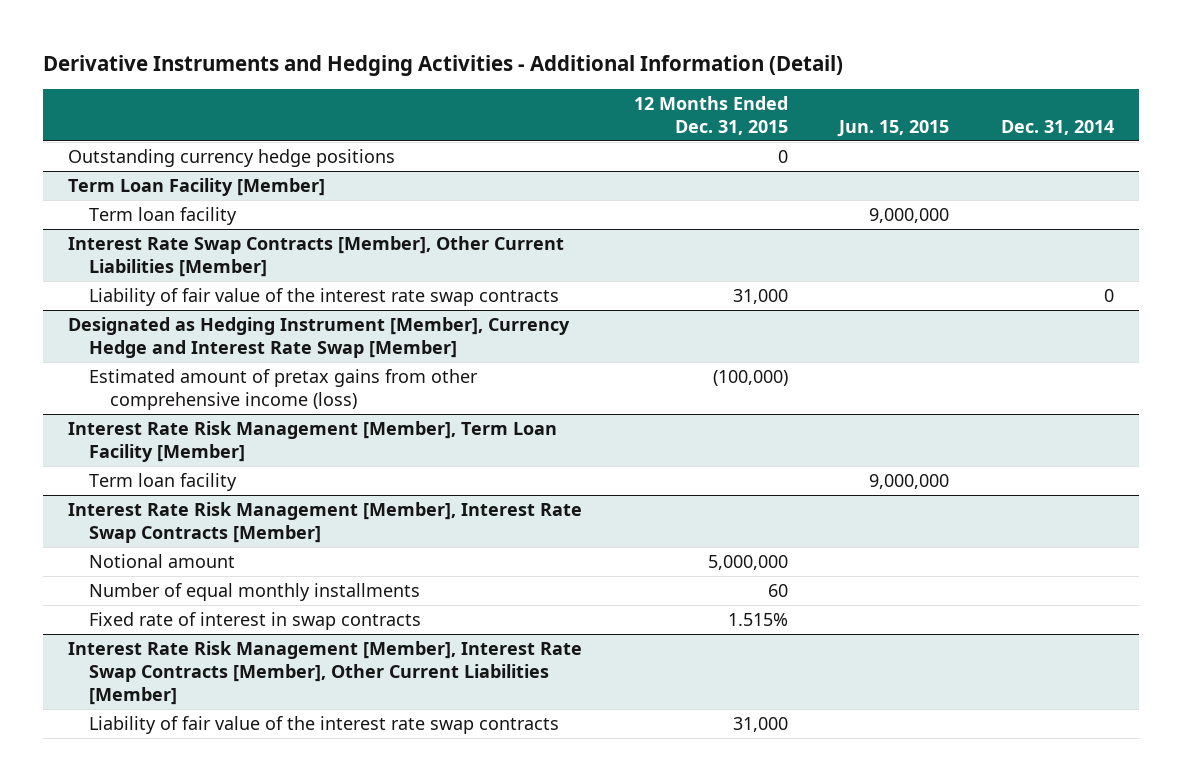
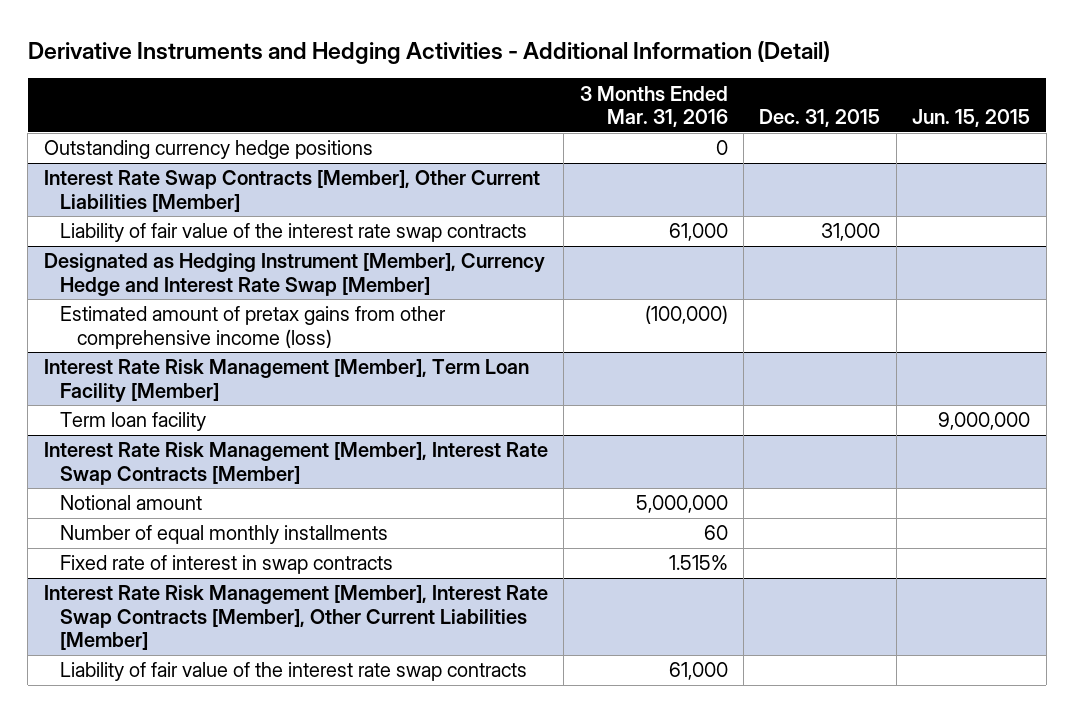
[633,95,788,135] 12 Months Ended Dec. 31, 2015 -> none
[1000,119,1114,135] Dec. 31, 2014 -> none
none -> [579,85,728,127] 3 Months Ended Mar. 31, 2016
none -> [759,108,881,127] Dec. 31, 2015
[68,177,326,196] Term Loan Facility [Member] -> none
[89,206,238,225] Term loan facility -> none

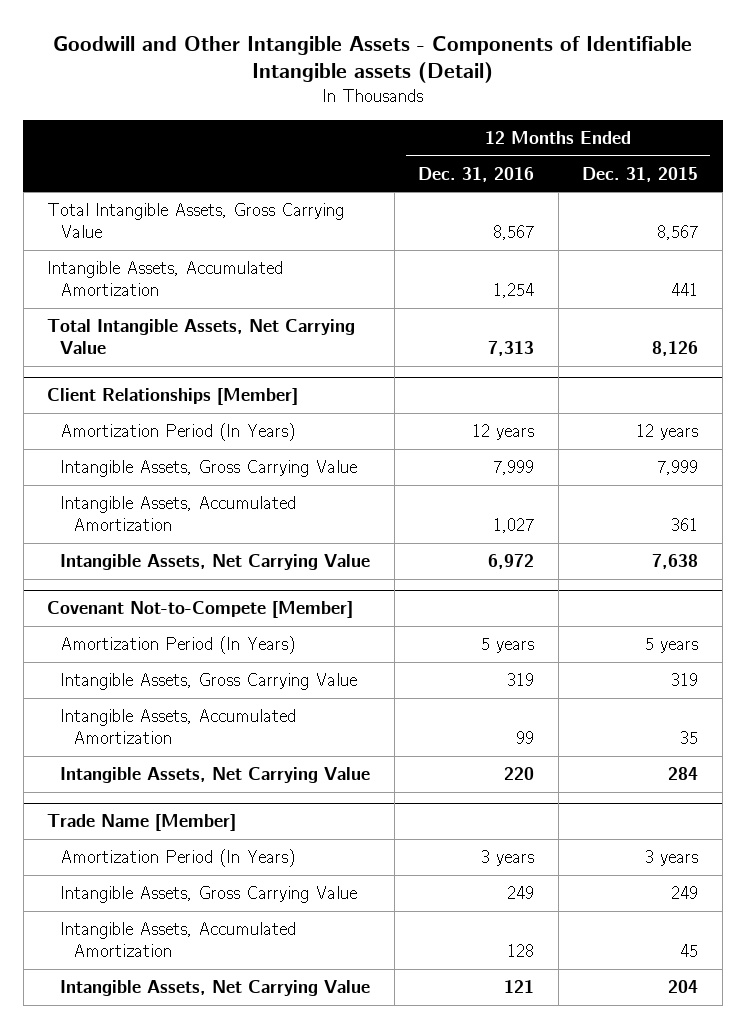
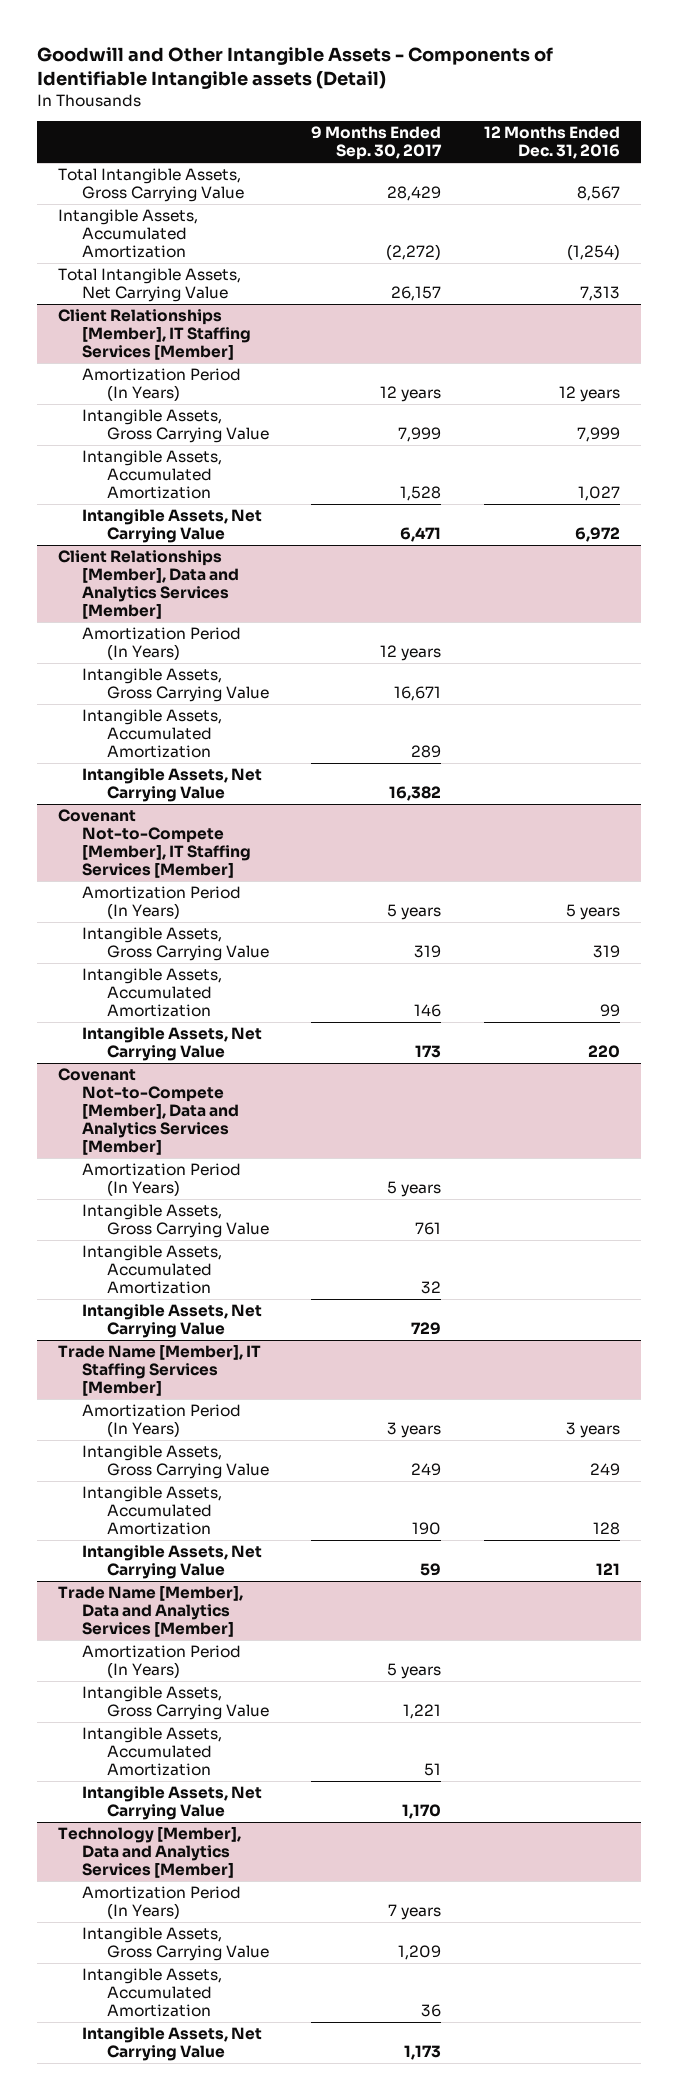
[582,166,699,182] Dec. 31, 2015 -> none
none -> [311,126,443,161] 9 Months Ended Sep. 30, 2017
[493,283,535,299] 1,254 -> [566,244,620,261] (1,254)
[47,388,299,406] Client Relationships [Member] -> [57,309,252,361] Client Relationships [Member], IT Staffing Services [Member]
none -> [57,550,240,620] Client Relationships [Member], Data and Analytics Services [Member]
none -> [82,627,242,661] Amortization Period (In Years)
none -> [82,668,270,703] Intangible Assets, Gross Carrying Value
none -> [82,709,223,759] Intangible Assets, Accumulated Amortization
none -> [82,768,263,803] Intangible Assets, Net Carrying Value
[47,601,354,619] Covenant Not-to-Compete [Member] -> [57,809,252,879] Covenant Not-to-Compete [Member], IT Staffing Services [Member]
none -> [57,1068,240,1156] Covenant Not-to-Compete [Member], Data and Analytics Services [Member]
none -> [82,1163,242,1197] Amortization Period (In Years)
none -> [82,1204,270,1239] Intangible Assets, Gross Carrying Value
none -> [82,1245,223,1295] Intangible Assets, Accumulated Amortization
none -> [82,1304,263,1339] Intangible Assets, Net Carrying Value
[47,814,237,832] Trade Name [Member] -> [57,1344,261,1397] Trade Name [Member], IT Staffing Services [Member]
none -> [57,1585,243,1638] Trade Name [Member], Data and Analytics Services [Member]
none -> [82,1645,242,1679] Amortization Period (In Years)
none -> [82,1686,270,1721] Intangible Assets, Gross Carrying Value
none -> [82,1727,223,1777] Intangible Assets, Accumulated Amortization
none -> [82,1786,263,1821] Intangible Assets, Net Carrying Value
none -> [57,1826,241,1879] Technology [Member], Data and Analytics Services [Member]
none -> [82,1886,242,1920] Amortization Period (In Years)
none -> [82,1927,270,1962] Intangible Assets, Gross Carrying Value
none -> [82,1968,223,2018] Intangible Assets, Accumulated Amortization
none -> [82,2027,263,2062] Intangible Assets, Net Carrying Value

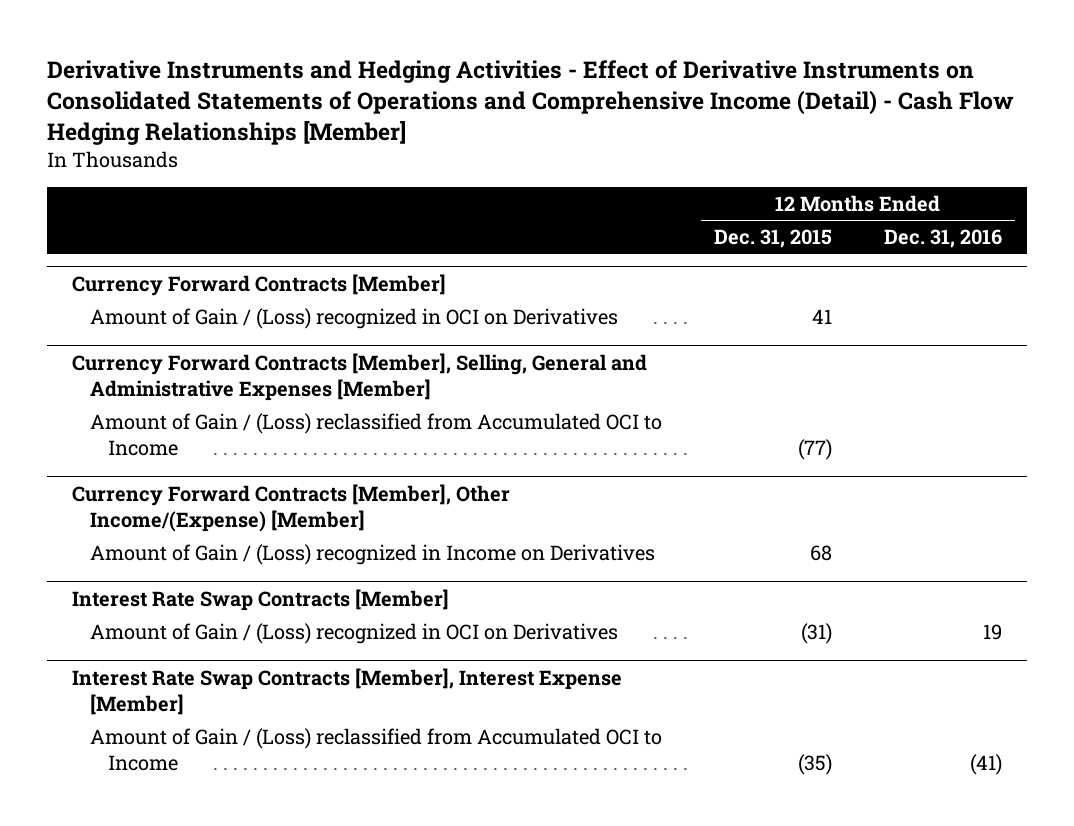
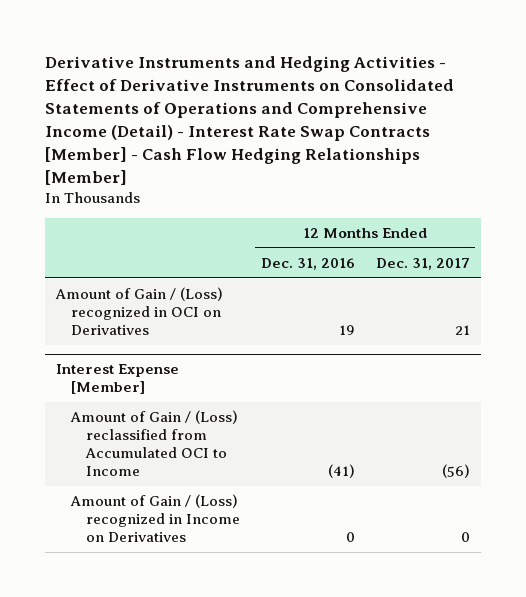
[46,59,1014,146] Derivative Instruments and Hedging Activities - Effect of Derivative Instruments on Consolidated Statements of Operations and Comprehensive Income (Detail) - Cash Flow Hedging Relationships [Member] -> [45,56,455,186] Derivative Instruments and Hedging Activities - Effect of Derivative Instruments on Consolidated Statements of Operations and Comprehensive Income (Detail) - Interest Rate Swap Contracts [Member] - Cash Flow Hedging Relationships [Member]
[713,229,832,249] Dec. 31, 2015 -> none
none -> [376,257,471,270] Dec. 31, 2017
[72,273,447,296] Currency Forward Contracts [Member] -> none
[90,307,619,329] Amount of Gain / (Loss) recognized in OCI on Derivatives -> none
[72,352,648,401] Currency Forward Contracts [Member], Selling, General and Administrative Expenses [Member] -> none
[90,412,663,456] Amount of Gain / (Loss) reclassified from Accumulated OCI to Income -> none
[72,483,511,532] Currency Forward Contracts [Member], Other Income/(Expense) [Member] -> none
[90,543,656,565] Amount of Gain / (Loss) recognized in Income on Derivatives -> none
[72,667,623,715] Interest Rate Swap Contracts [Member], Interest Expense [Member] -> none
[90,727,663,771] Amount of Gain / (Loss) reclassified from Accumulated OCI to Income -> none
none -> [54,287,223,336] Amount of Gain / (Loss) recognized in OCI on Derivatives
[72,588,450,611] Interest Rate Swap Contracts [Member] -> [55,364,179,395] Interest Expense [Member]
none -> [69,410,238,477] Amount of Gain / (Loss) reclassified from Accumulated OCI to Income
[90,622,619,644] Amount of Gain / (Loss) recognized in OCI on Derivatives -> [69,494,240,543] Amount of Gain / (Loss) recognized in Income on Derivatives
[982,623,1002,640] 19 -> [345,532,355,543] 0

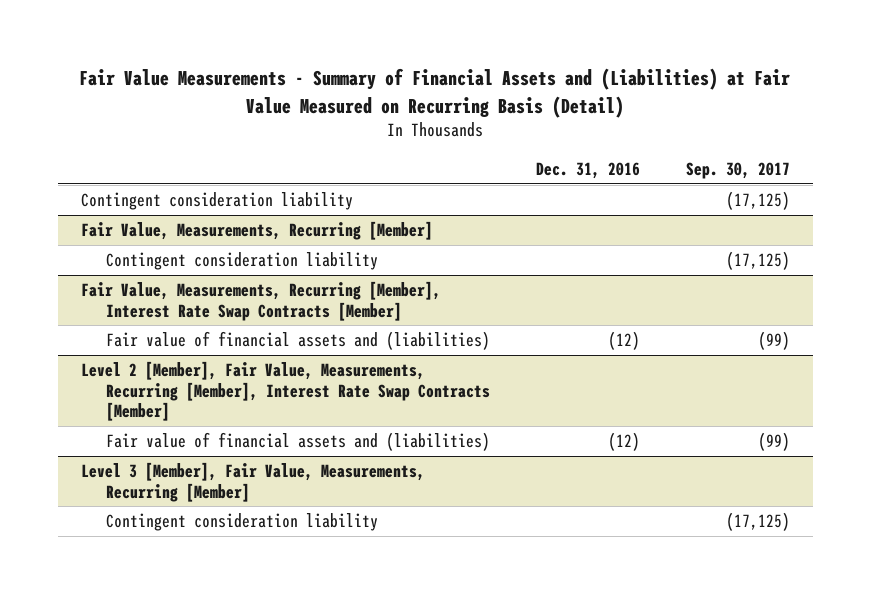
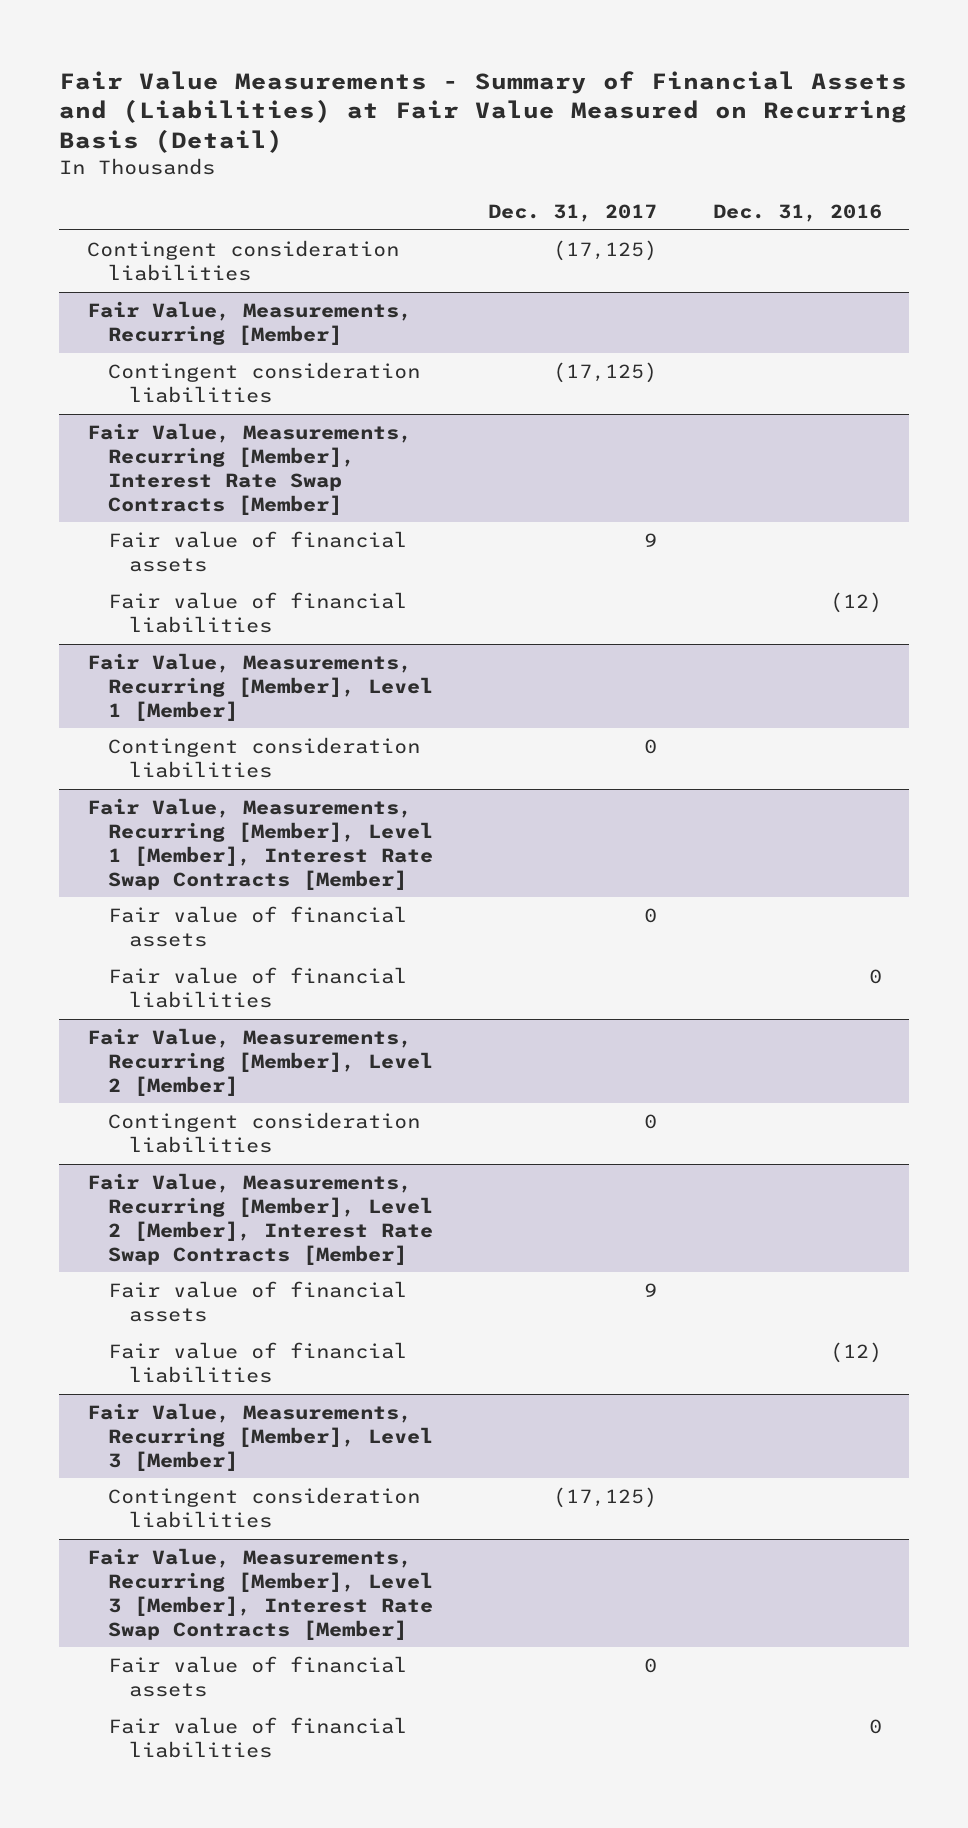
[685,161,790,179] Sep. 30, 2017 -> none
none -> [488,203,658,222] Dec. 31, 2017
[80,192,353,211] Contingent consideration liability -> [86,240,399,281] Contingent consideration liabilities
[105,252,378,271] Contingent consideration liability -> [107,362,420,403] Contingent consideration liabilities
none -> [107,531,407,572] Fair value of financial assets
[105,331,490,351] Fair value of financial assets and (liabilities) -> [107,592,407,633] Fair value of financial liabilities
none -> [86,653,433,721] Fair Value, Measurements, Recurring [Member], Level 1 [Member]
none -> [107,737,420,778] Contingent consideration liabilities
none -> [86,798,433,890] Fair Value, Measurements, Recurring [Member], Level 1 [Member], Interest Rate Swap Contracts [Member]
none -> [107,906,407,947] Fair value of financial assets
none -> [107,967,407,1008] Fair value of financial liabilities
none -> [86,1028,433,1096] Fair Value, Measurements, Recurring [Member], Level 2 [Member]
none -> [107,1112,420,1153] Contingent consideration liabilities
[80,361,490,421] Level 2 [Member], Fair Value, Measurements, Recurring [Member], Interest Rate Swap Contracts [Member] -> [86,1173,433,1265] Fair Value, Measurements, Recurring [Member], Level 2 [Member], Interest Rate Swap Contracts [Member]
none -> [107,1281,407,1322] Fair value of financial assets
[105,432,490,452] Fair value of financial assets and (liabilities) -> [107,1342,407,1383] Fair value of financial liabilities
[80,462,425,502] Level 3 [Member], Fair Value, Measurements, Recurring [Member] -> [86,1403,433,1471] Fair Value, Measurements, Recurring [Member], Level 3 [Member]
[105,513,378,532] Contingent consideration liability -> [107,1487,420,1528] Contingent consideration liabilities
none -> [86,1548,433,1640] Fair Value, Measurements, Recurring [Member], Level 3 [Member], Interest Rate Swap Contracts [Member]
none -> [107,1656,407,1697] Fair value of financial assets
none -> [107,1717,407,1758] Fair value of financial liabilities

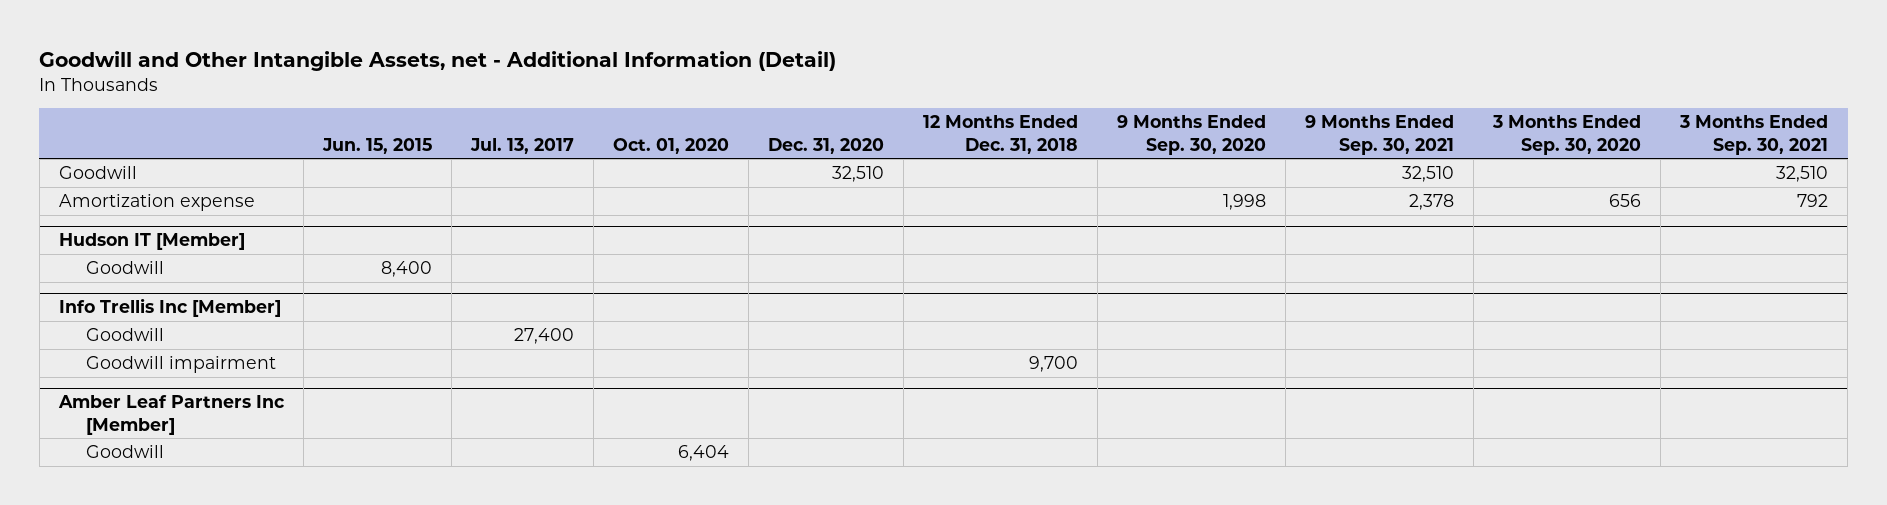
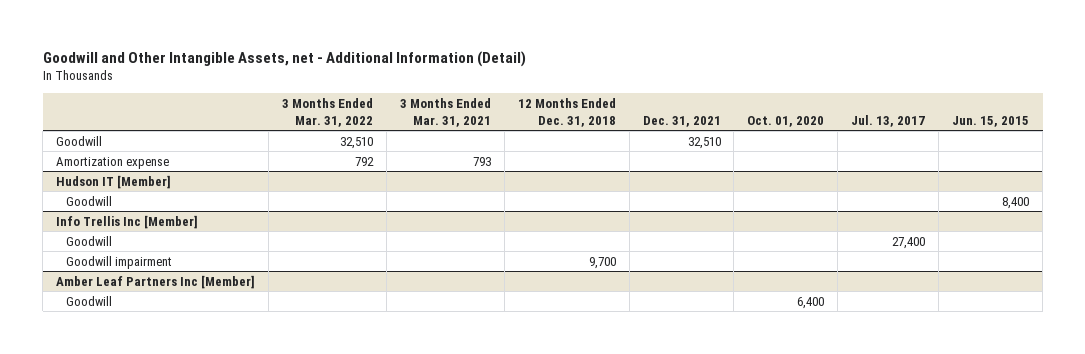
[767,137,884,154] Dec. 31, 2020 -> none
[1116,115,1266,155] 9 Months Ended Sep. 30, 2020 -> none
[1304,115,1454,155] 9 Months Ended Sep. 30, 2021 -> none
[1491,115,1641,155] 3 Months Ended Sep. 30, 2020 -> none
[1679,115,1829,155] 3 Months Ended Sep. 30, 2021 -> none
none -> [281,98,373,127] 3 Months Ended Mar. 31, 2022
none -> [399,98,491,127] 3 Months Ended Mar. 31, 2021
none -> [642,115,721,127] Dec. 31, 2021
[677,444,729,461] 6,404 -> [797,296,825,309] 6,400

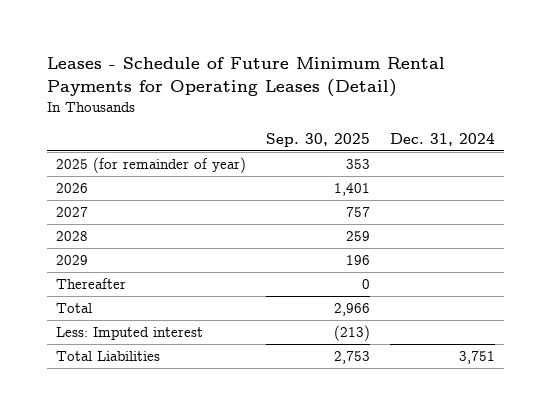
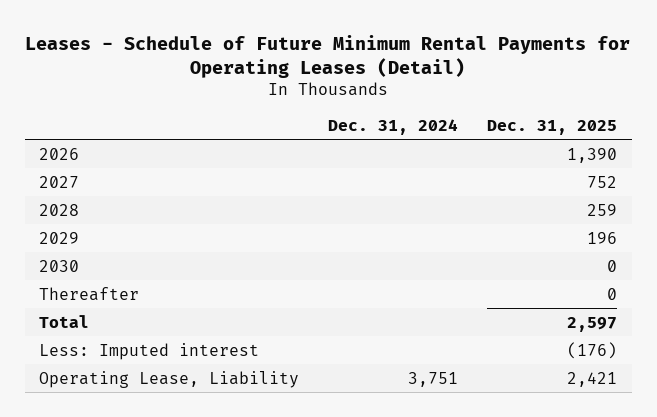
[265,132,370,147] Sep. 30, 2025 -> none
none -> [487,119,618,135] Dec. 31, 2025
[56,156,247,173] 2025 (for remainder of year) -> none
none -> [39,259,80,272] 2030
[56,350,161,361] Total Liabilities -> [39,370,300,388] Operating Lease, Liability

